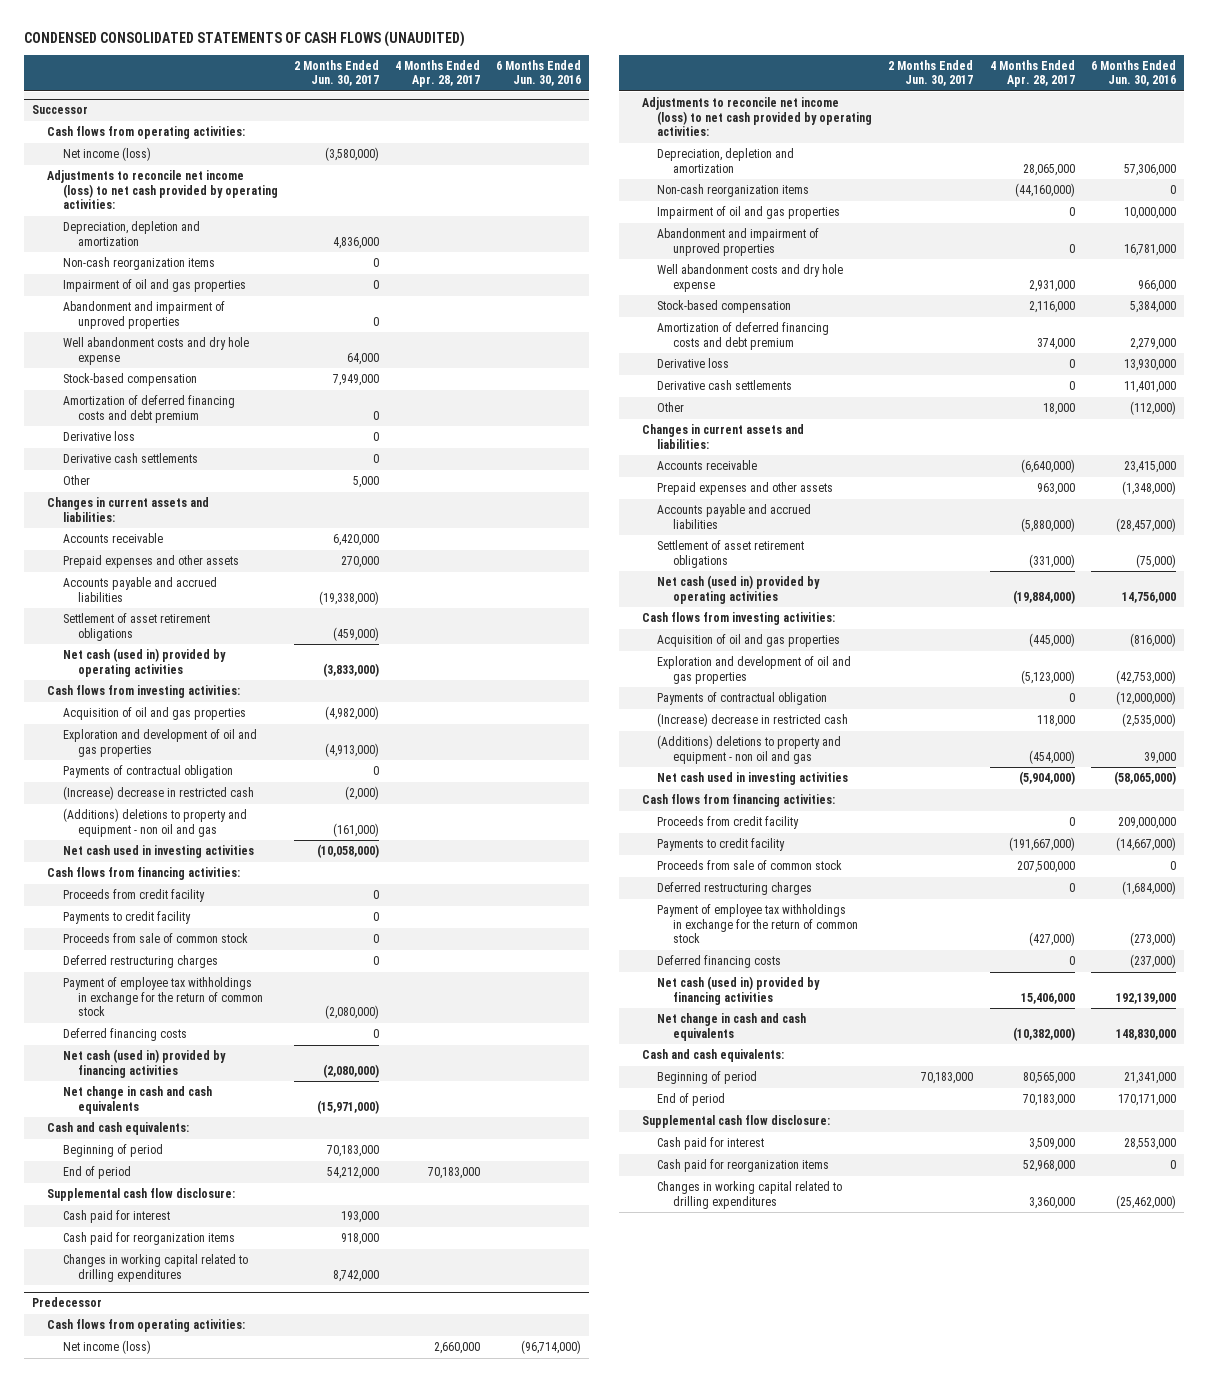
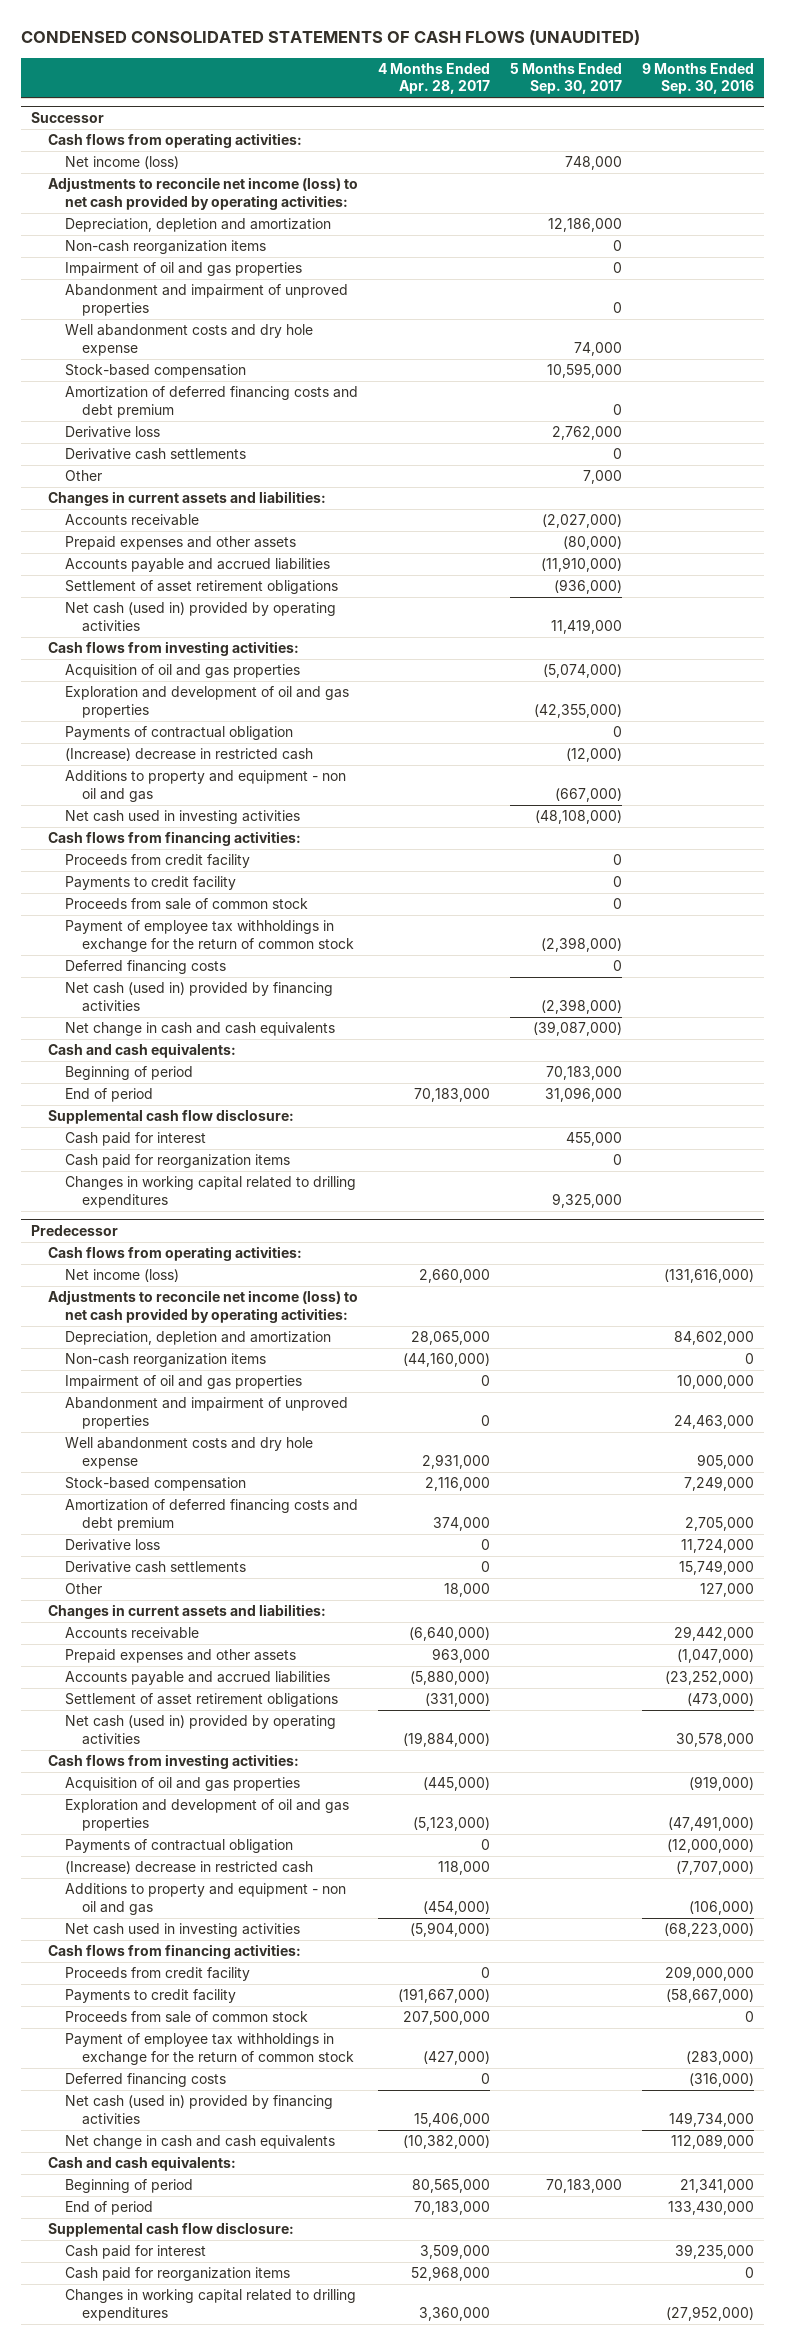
[293,59,379,87] 2 Months Ended Jun. 30, 2017 -> none
[495,59,581,87] 6 Months Ended Jun. 30, 2016 -> none
none -> [509,62,622,95] 5 Months Ended Sep. 30, 2017
none -> [641,62,754,95] 9 Months Ended Sep. 30, 2016
[62,808,247,837] (Additions) deletions to property and equipment - non oil and gas -> [65,770,347,802] Additions to property and equipment - non oil and gas
[62,955,218,969] Deferred restructuring charges -> none
[657,735,842,764] (Additions) deletions to property and equipment - non oil and gas -> [65,1883,347,1915] Additions to property and equipment - non oil and gas
[657,882,813,896] Deferred restructuring charges -> none

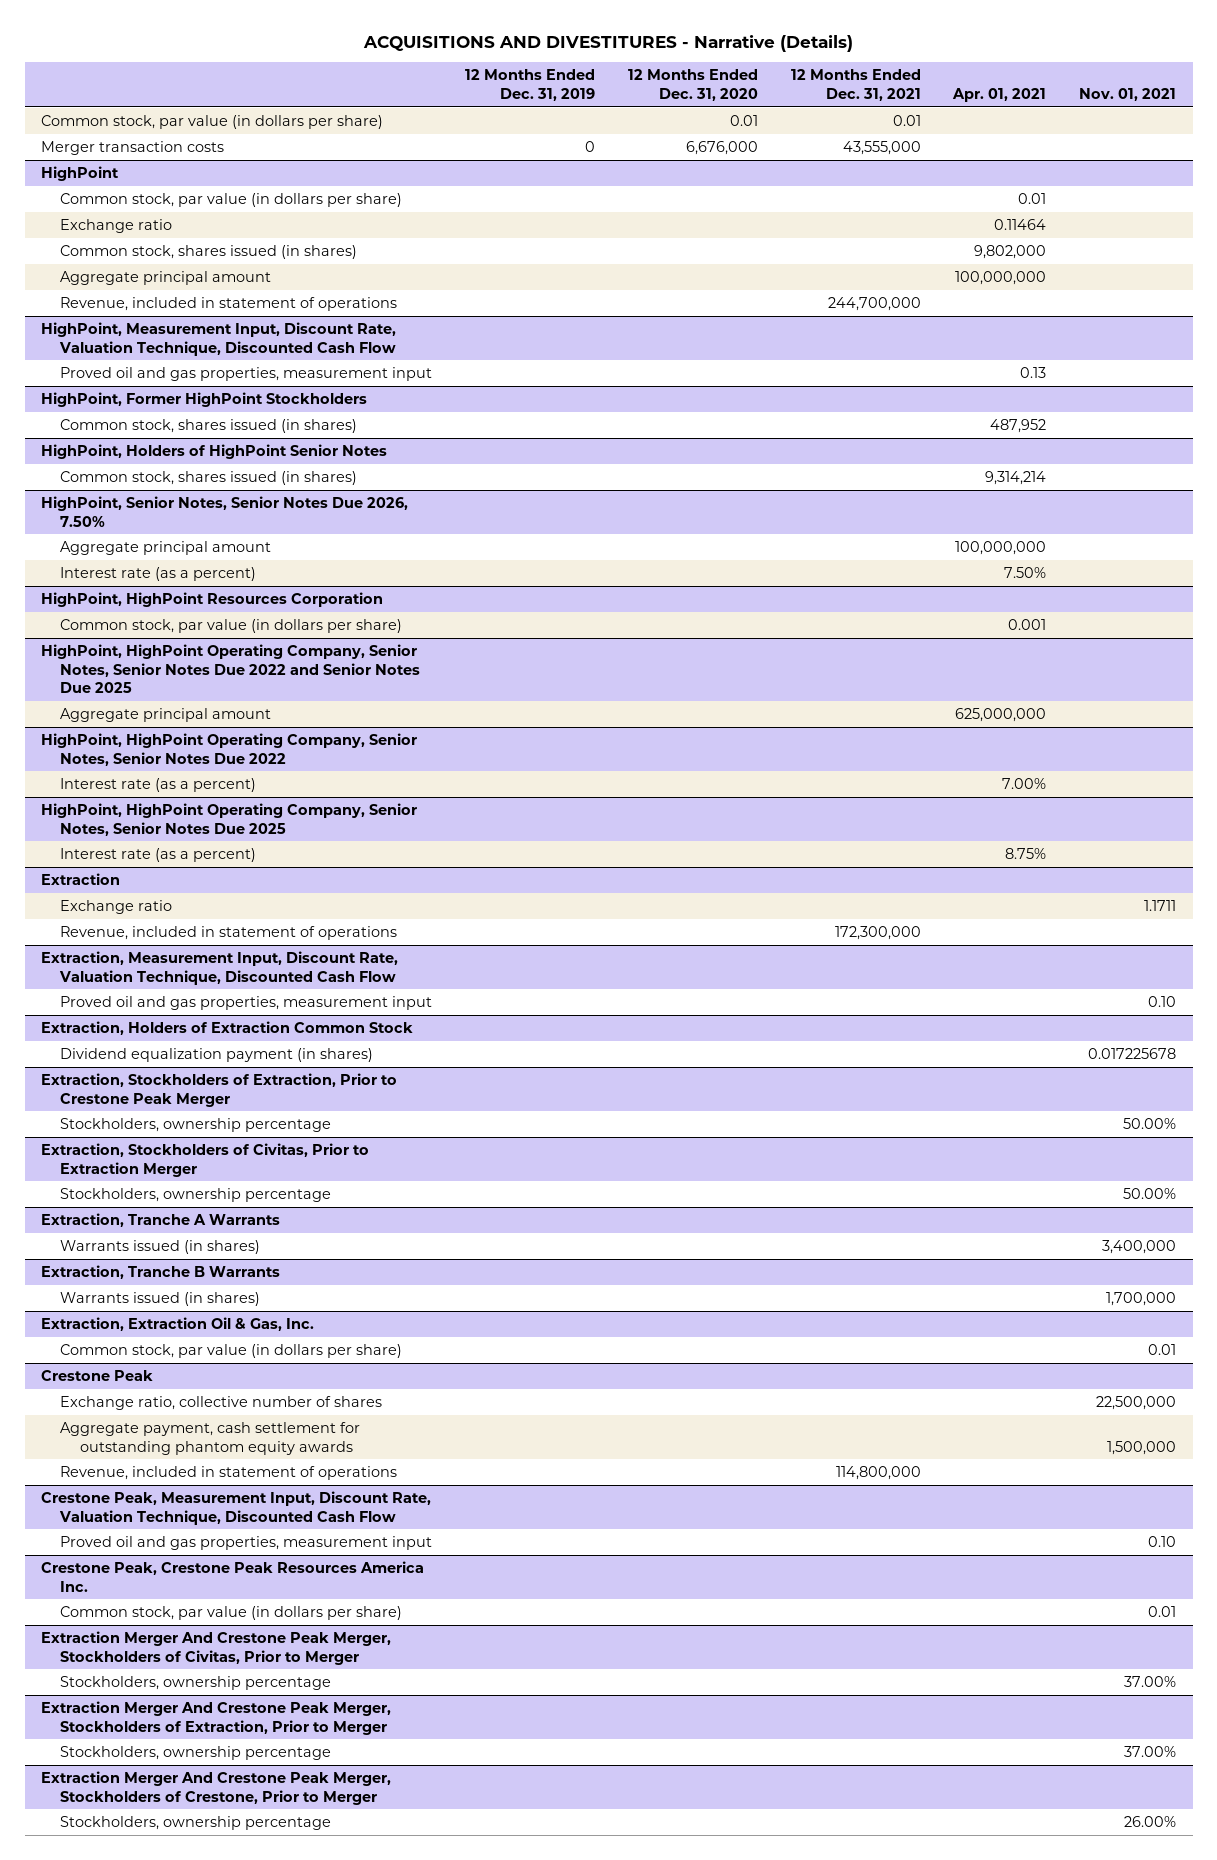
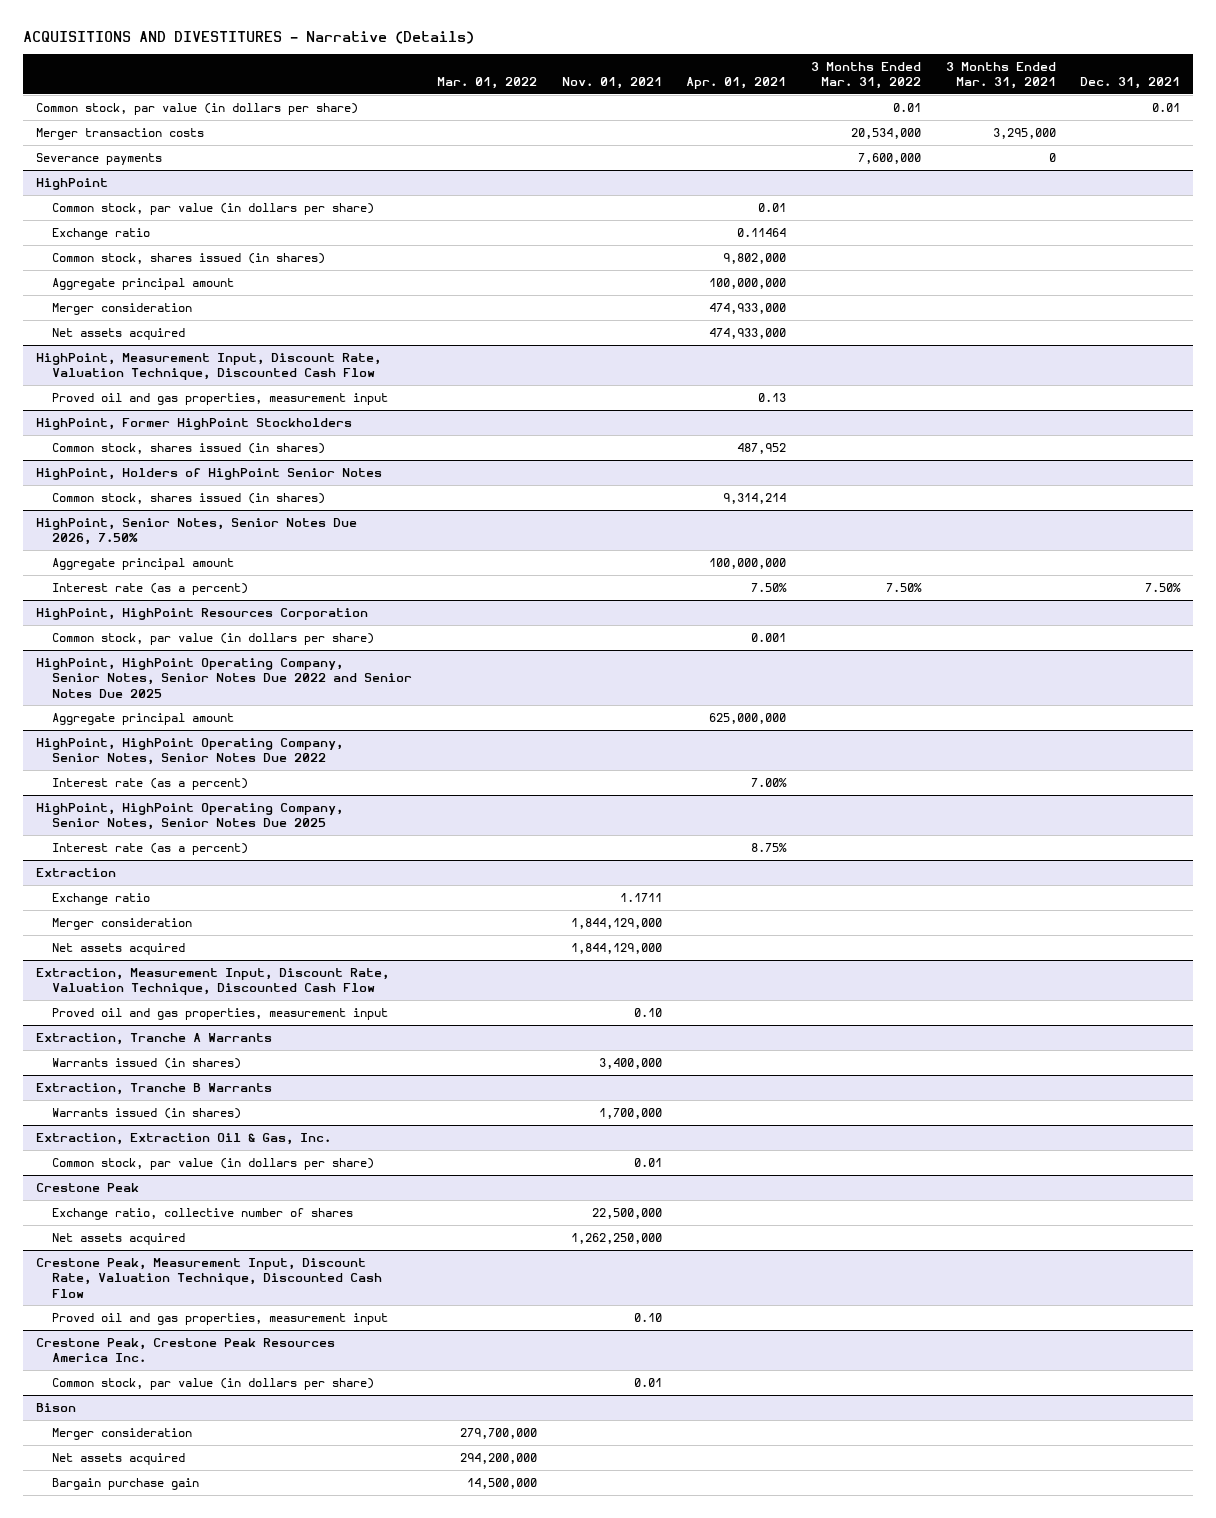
[465,69,596,101] 12 Months Ended Dec. 31, 2019 -> none
[627,69,758,101] 12 Months Ended Dec. 31, 2020 -> none
[790,69,921,101] 12 Months Ended Dec. 31, 2021 -> none
none -> [436,76,537,89] Mar. 01, 2022
none -> [810,61,921,89] 3 Months Ended Mar. 31, 2022
none -> [945,61,1056,89] 3 Months Ended Mar. 31, 2021
none -> [1080,76,1181,89] Dec. 31, 2021
none -> [35,152,162,165] Severance payments
[60,297,398,312] Revenue, included in statement of operations -> none
none -> [52,302,193,315] Merger consideration
none -> [52,327,186,340] Net assets acquired
[60,926,398,941] Revenue, included in statement of operations -> none
none -> [52,917,193,930] Merger consideration
none -> [52,942,186,955] Net assets acquired
[41,1021,414,1036] Extraction, Holders of Extraction Common Stock -> none
[60,1048,374,1063] Dividend equalization payment (in shares) -> none
[41,1073,398,1107] Extraction, Stockholders of Extraction, Prior to Crestone Peak Merger -> none
[60,1118,332,1133] Stockholders, ownership percentage -> none
[41,1143,370,1177] Extraction, Stockholders of Civitas, Prior to Extraction Merger -> none
[60,1188,332,1203] Stockholders, ownership percentage -> none
[60,1422,361,1455] Aggregate payment, cash settlement for outstanding phantom equity awards -> none
[60,1466,398,1481] Revenue, included in statement of operations -> none
none -> [52,1232,186,1245] Net assets acquired
[41,1631,392,1665] Extraction Merger And Crestone Peak Merger, Stockholders of Civitas, Prior to Merger -> none
[60,1676,332,1691] Stockholders, ownership percentage -> none
[41,1701,392,1735] Extraction Merger And Crestone Peak Merger, Stockholders of Extraction, Prior to Merger -> none
[60,1746,332,1761] Stockholders, ownership percentage -> none
[41,1771,392,1805] Extraction Merger And Crestone Peak Merger, Stockholders of Crestone, Prior to Merger -> none
[60,1816,332,1831] Stockholders, ownership percentage -> none
none -> [35,1402,76,1412] Bison
none -> [52,1427,193,1440] Merger consideration
none -> [52,1452,186,1465] Net assets acquired
none -> [52,1477,200,1490] Bargain purchase gain

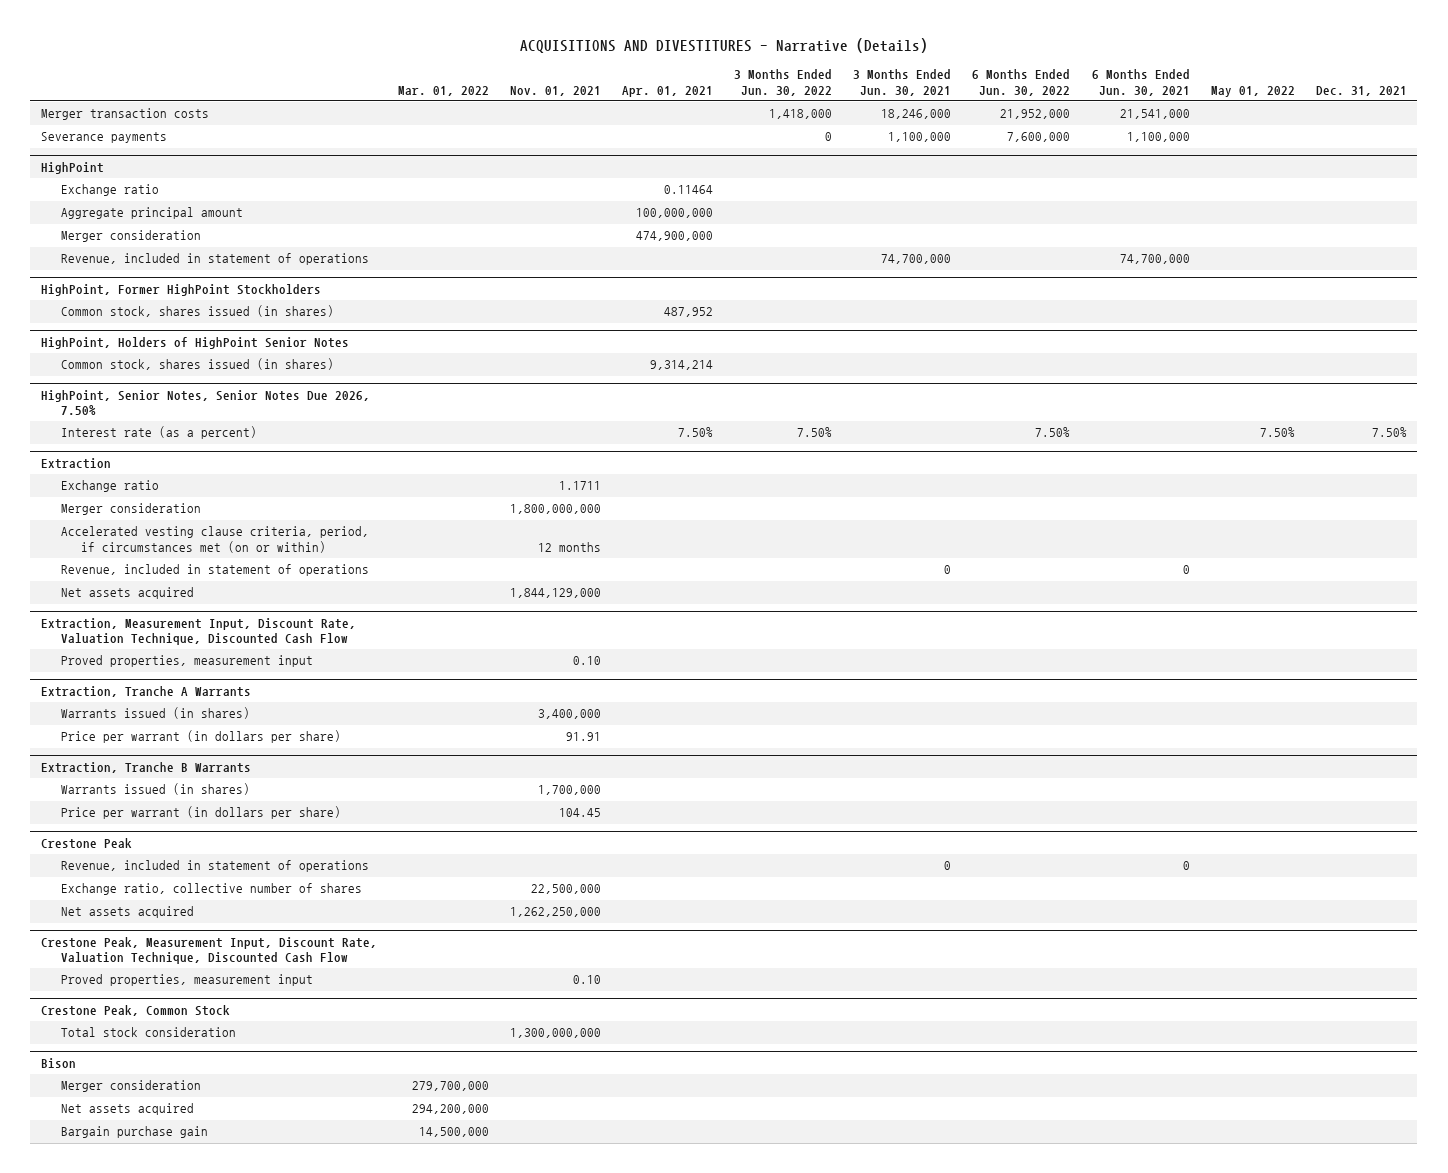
[810,61,921,89] 3 Months Ended Mar. 31, 2022 -> none
[945,61,1056,89] 3 Months Ended Mar. 31, 2021 -> none
none -> [734,69,833,96] 3 Months Ended Jun. 30, 2022
none -> [853,69,952,96] 3 Months Ended Jun. 30, 2021
none -> [972,69,1071,96] 6 Months Ended Jun. 30, 2022
none -> [1091,69,1190,96] 6 Months Ended Jun. 30, 2021
none -> [1210,85,1295,97] May 01, 2022
[35,102,358,115] Common stock, par value (in dollars per share) -> none
[52,202,375,215] Common stock, par value (in dollars per share) -> none
[52,252,326,264] Common stock, shares issued (in shares) -> none
[52,327,186,340] Net assets acquired -> none
[35,352,381,381] HighPoint, Measurement Input, Discount Rate, Valuation Technique, Discounted Cash Flow -> none
[52,392,389,405] Proved oil and gas properties, measurement input -> none
[709,302,787,314] 474,933,000 -> [636,231,714,242] 474,900,000
none -> [60,253,369,266] Revenue, included in statement of operations
[52,557,235,570] Aggregate principal amount -> none
[35,607,368,620] HighPoint, HighPoint Resources Corporation -> none
[52,632,375,645] Common stock, par value (in dollars per share) -> none
[35,657,413,698] HighPoint, HighPoint Operating Company, Senior Notes, Senior Notes Due 2022 and Senior Notes Due 2025 -> none
[52,712,235,725] Aggregate principal amount -> none
[35,737,343,766] HighPoint, HighPoint Operating Company, Senior Notes, Senior Notes Due 2022 -> none
[52,777,249,790] Interest rate (as a percent) -> none
[35,802,343,831] HighPoint, HighPoint Operating Company, Senior Notes, Senior Notes Due 2025 -> none
[52,842,249,855] Interest rate (as a percent) -> none
[570,917,662,929] 1,844,129,000 -> [509,504,601,515] 1,800,000,000
none -> [60,526,369,553] Accelerated vesting clause criteria, period, if circumstances met (on or within)
none -> [60,564,369,577] Revenue, included in statement of operations
[52,1007,389,1020] Proved oil and gas properties, measurement input -> [60,655,313,668] Proved properties, measurement input
none -> [60,730,341,744] Price per warrant (in dollars per share)
[35,1132,331,1145] Extraction, Extraction Oil & Gas, Inc. -> none
[52,1157,375,1170] Common stock, par value (in dollars per share) -> none
none -> [60,806,341,820] Price per warrant (in dollars per share)
none -> [60,860,369,873] Revenue, included in statement of operations
[35,1337,335,1363] Crestone Peak, Crestone Peak Resources America Inc. -> none
[52,1377,375,1390] Common stock, par value (in dollars per share) -> none
[52,1312,389,1325] Proved oil and gas properties, measurement input -> [60,974,313,987] Proved properties, measurement input
none -> [40,1005,230,1017] Crestone Peak, Common Stock
none -> [60,1027,236,1038] Total stock consideration

